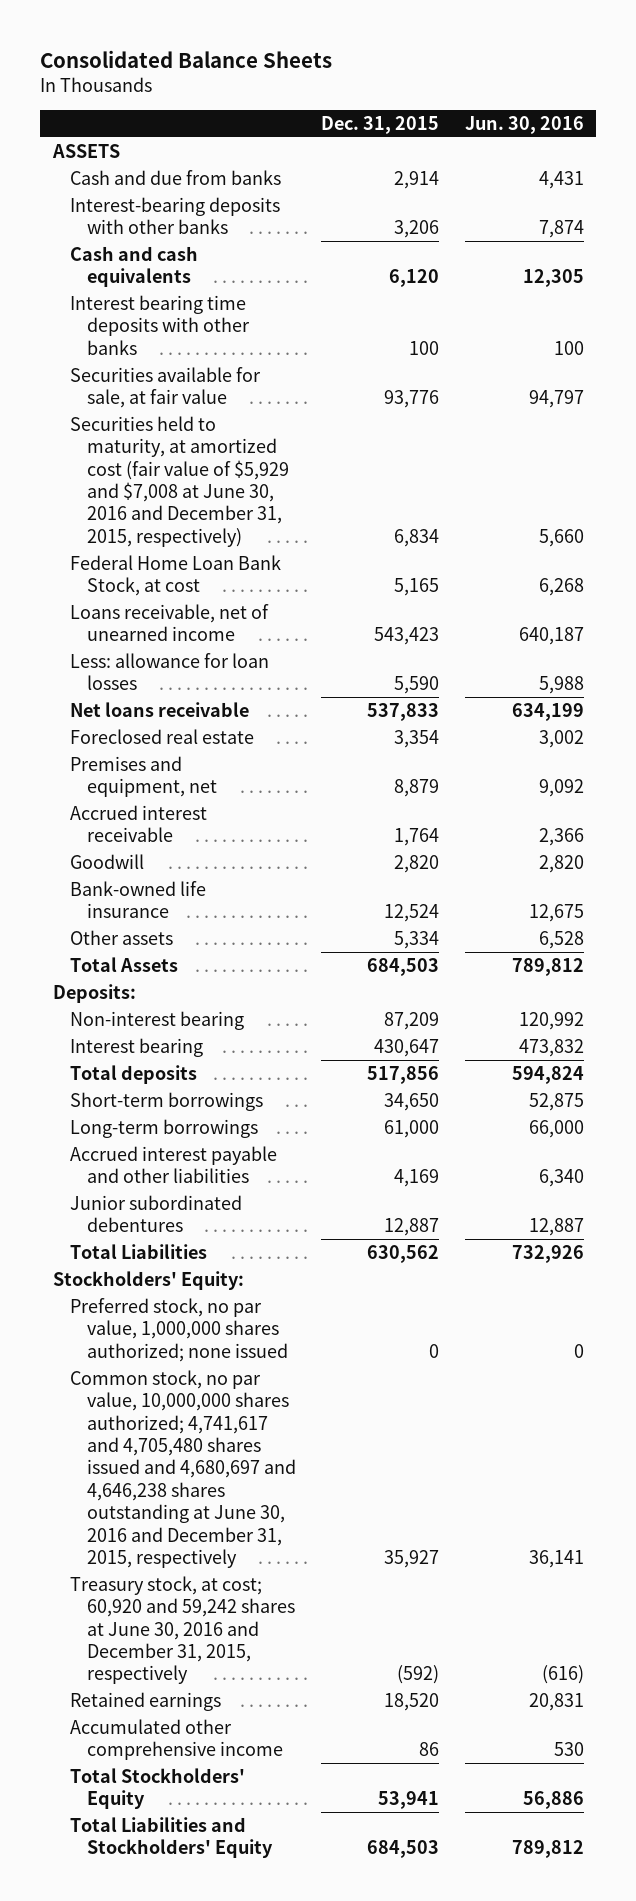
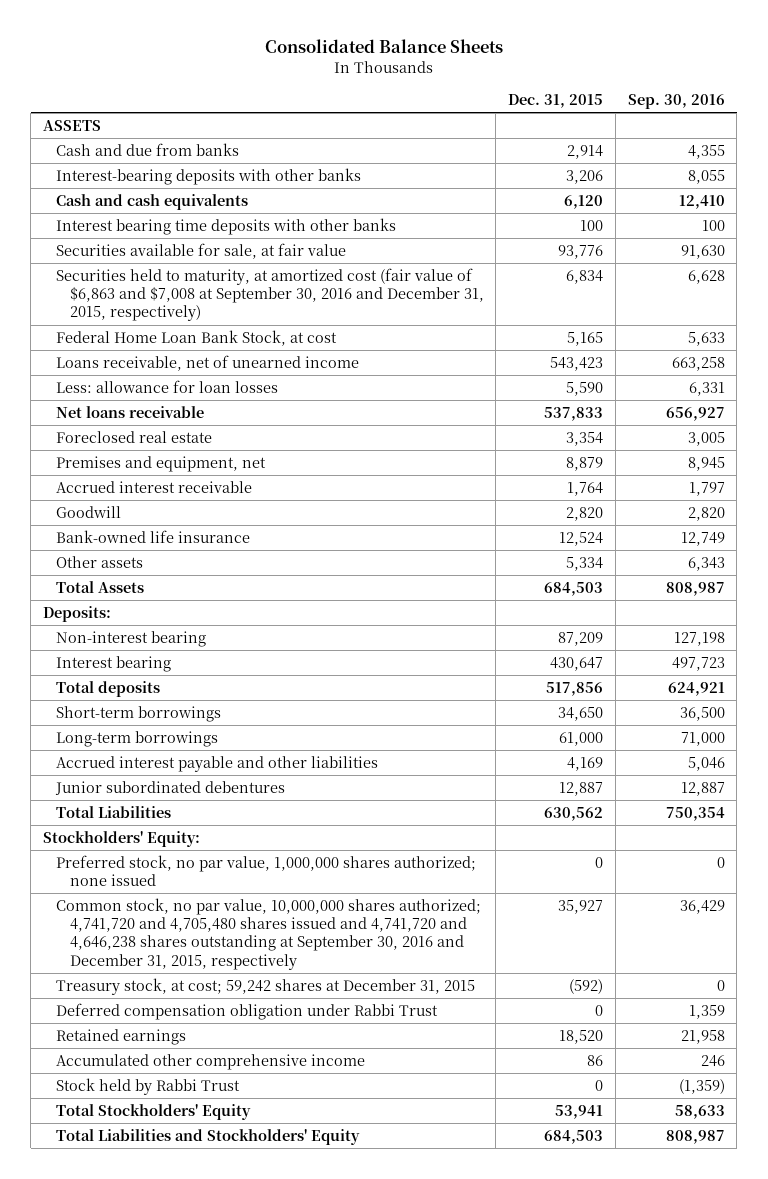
[464,115,584,134] Jun. 30, 2016 -> none
none -> [627,94,725,110] Sep. 30, 2016
[69,415,289,547] Securities held to maturity, at amortized cost (fair value of $5,929 and $7,008 at June 30, 2016 and December 31, 2015, respectively) -> [56,267,484,322] Securities held to maturity, at amortized cost (fair value of $6,863 and $7,008 at September 30, 2016 and December 31, 2015, respectively)
[69,1369,296,1568] Common stock, no par value, 10,000,000 shares authorized; 4,741,617 and 4,705,480 shares issued and 4,680,697 and 4,646,238 shares outstanding at June 30, 2016 and December 31, 2015, respectively -> [56,897,482,970] Common stock, no par value, 10,000,000 shares authorized; 4,741,720 and 4,705,480 shares issued and 4,741,720 and 4,646,238 shares outstanding at September 30, 2016 and December 31, 2015, respectively
[69,1575,295,1685] Treasury stock, at cost; 60,920 and 59,242 shares at June 30, 2016 and December 31, 2015, respectively -> [56,977,476,995] Treasury stock, at cost; 59,242 shares at December 31, 2015
none -> [56,1002,439,1020] Deferred compensation obligation under Rabbi Trust
none -> [56,1077,241,1095] Stock held by Rabbi Trust

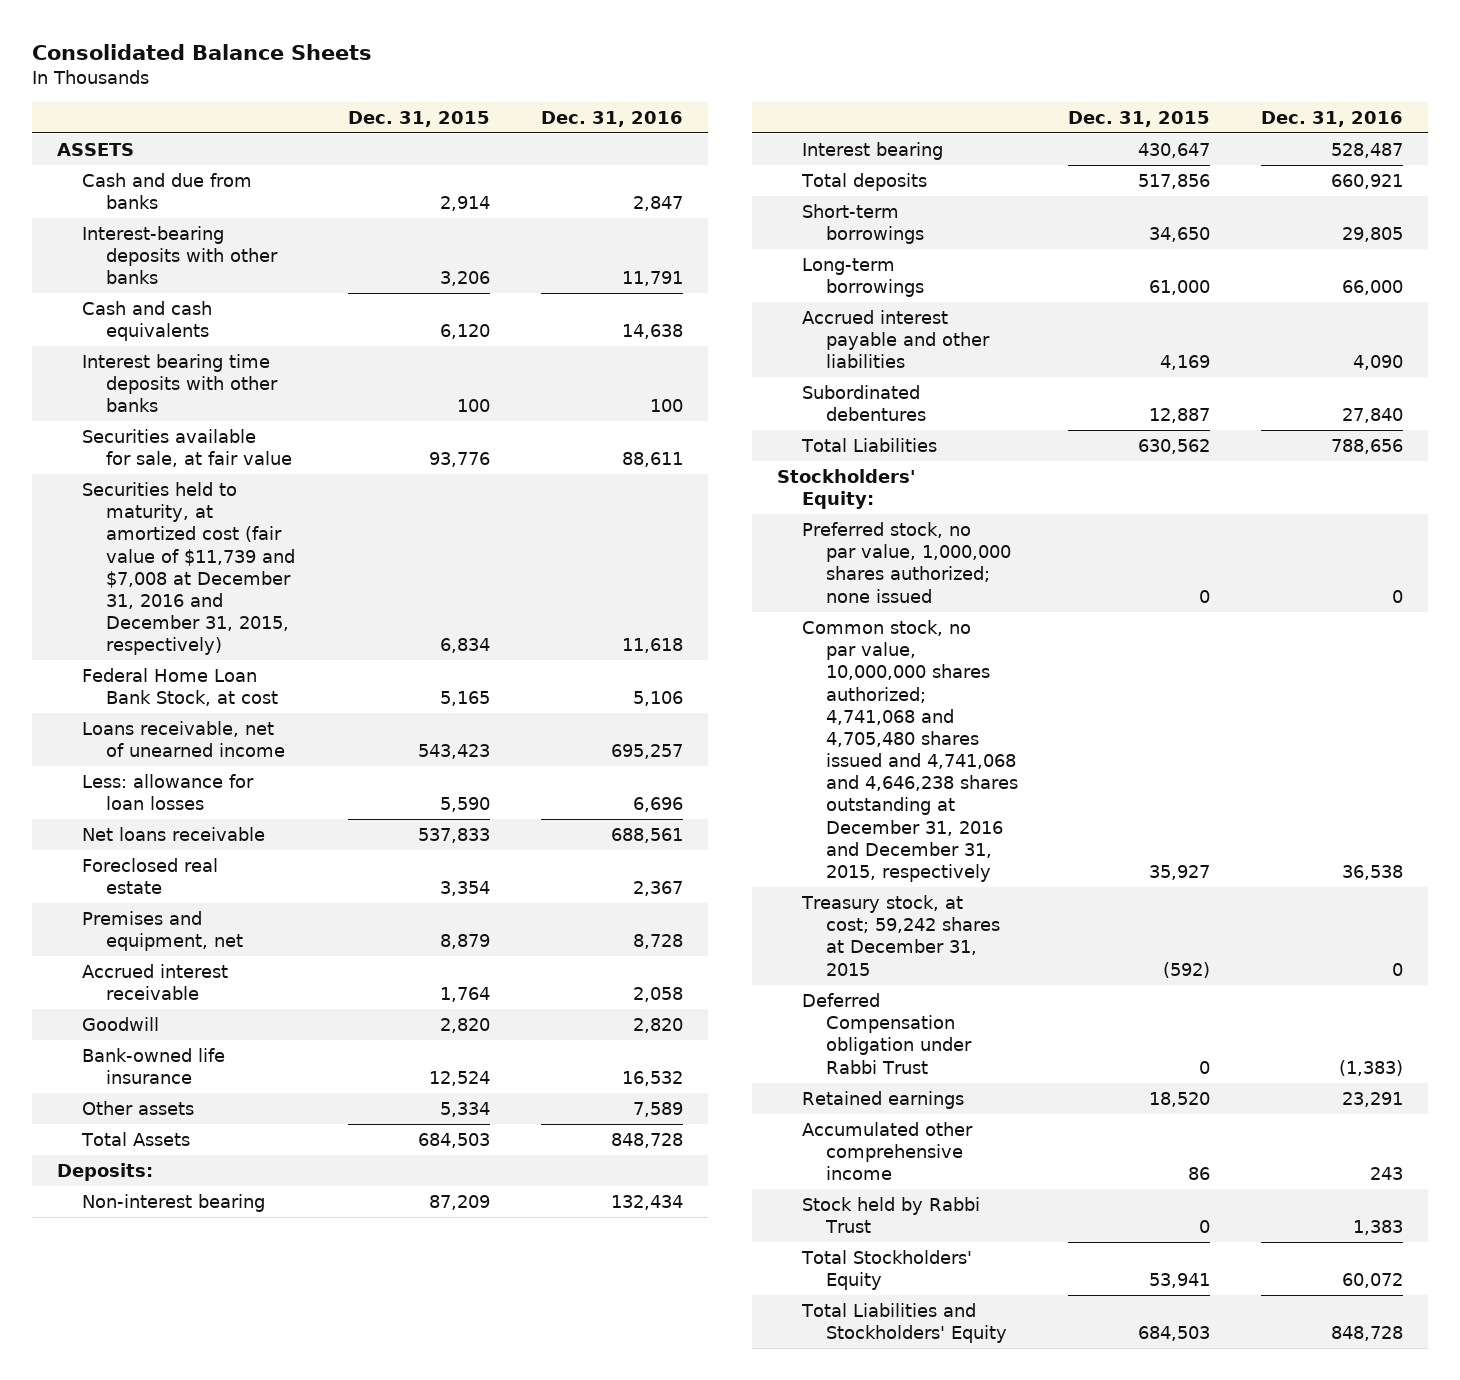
[627,94,725,110] Sep. 30, 2016 -> none
none -> [540,110,683,127] Dec. 31, 2016
[56,267,484,322] Securities held to maturity, at amortized cost (fair value of $6,863 and $7,008 at September 30, 2016 and December 31, 2015, respectively) -> [81,482,296,656] Securities held to maturity, at amortized cost (fair value of $11,739 and $7,008 at December 31, 2016 and December 31, 2015, respectively)
[55,780,286,795] Junior subordinated debentures -> [801,385,927,422] Subordinated debentures
[56,897,482,970] Common stock, no par value, 10,000,000 shares authorized; 4,741,720 and 4,705,480 shares issued and 4,741,720 and 4,646,238 shares outstanding at September 30, 2016 and December 31, 2015, respectively -> [801,620,1019,882] Common stock, no par value, 10,000,000 shares authorized; 4,741,068 and 4,705,480 shares issued and 4,741,068 and 4,646,238 shares outstanding at December 31, 2016 and December 31, 2015, respectively
[56,1002,439,1020] Deferred compensation obligation under Rabbi Trust -> [801,993,973,1074] Deferred Compensation obligation under Rabbi Trust

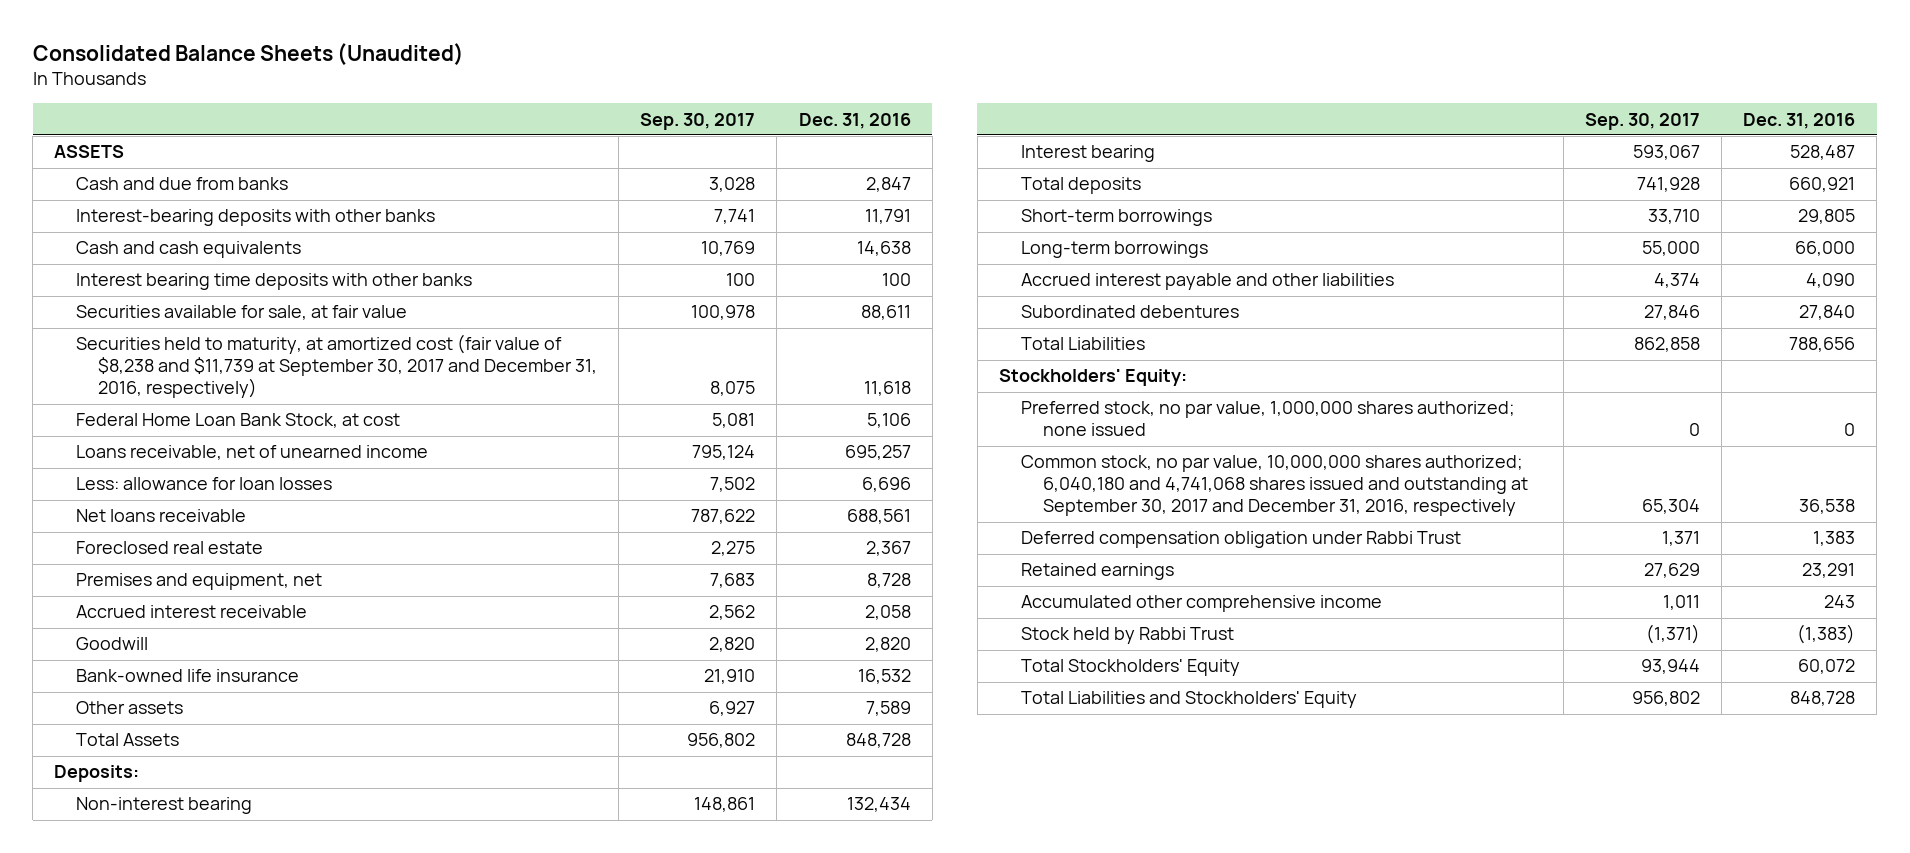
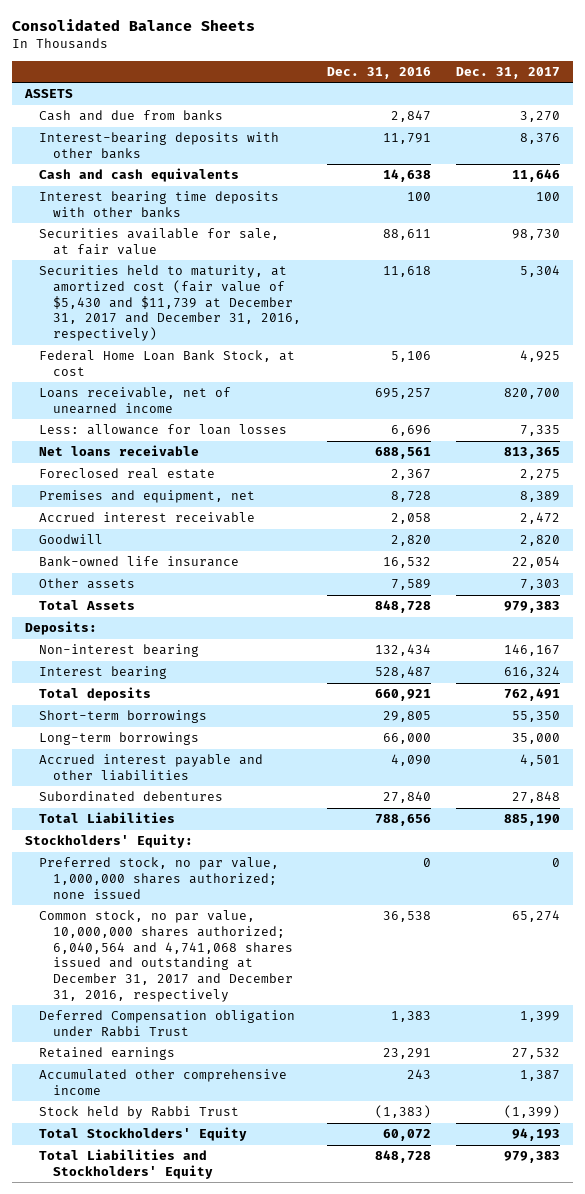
[32,42,464,65] Consolidated Balance Sheets (Unaudited) -> [11,19,255,32] Consolidated Balance Sheets
[640,112,756,130] Sep. 30, 2017 -> none
none -> [456,66,561,79] Dec. 31, 2017
[76,334,598,399] Securities held to maturity, at amortized cost (fair value of $8,238 and $11,739 at September 30, 2017 and December 31, 2016, respectively) -> [38,265,302,342] Securities held to maturity, at amortized cost (fair value of $5,430 and $11,739 at December 31, 2017 and December 31, 2016, respectively)
[1020,455,1528,517] Common stock, no par value, 10,000,000 shares authorized; 6,040,180 and 4,741,068 shares issued and outstanding at September 30, 2017 and December 31, 2016, respectively -> [38,910,294,1003] Common stock, no par value, 10,000,000 shares authorized; 6,040,564 and 4,741,068 shares issued and outstanding at December 31, 2017 and December 31, 2016, respectively
[1020,531,1461,549] Deferred compensation obligation under Rabbi Trust -> [38,1010,295,1037] Deferred Compensation obligation under Rabbi Trust

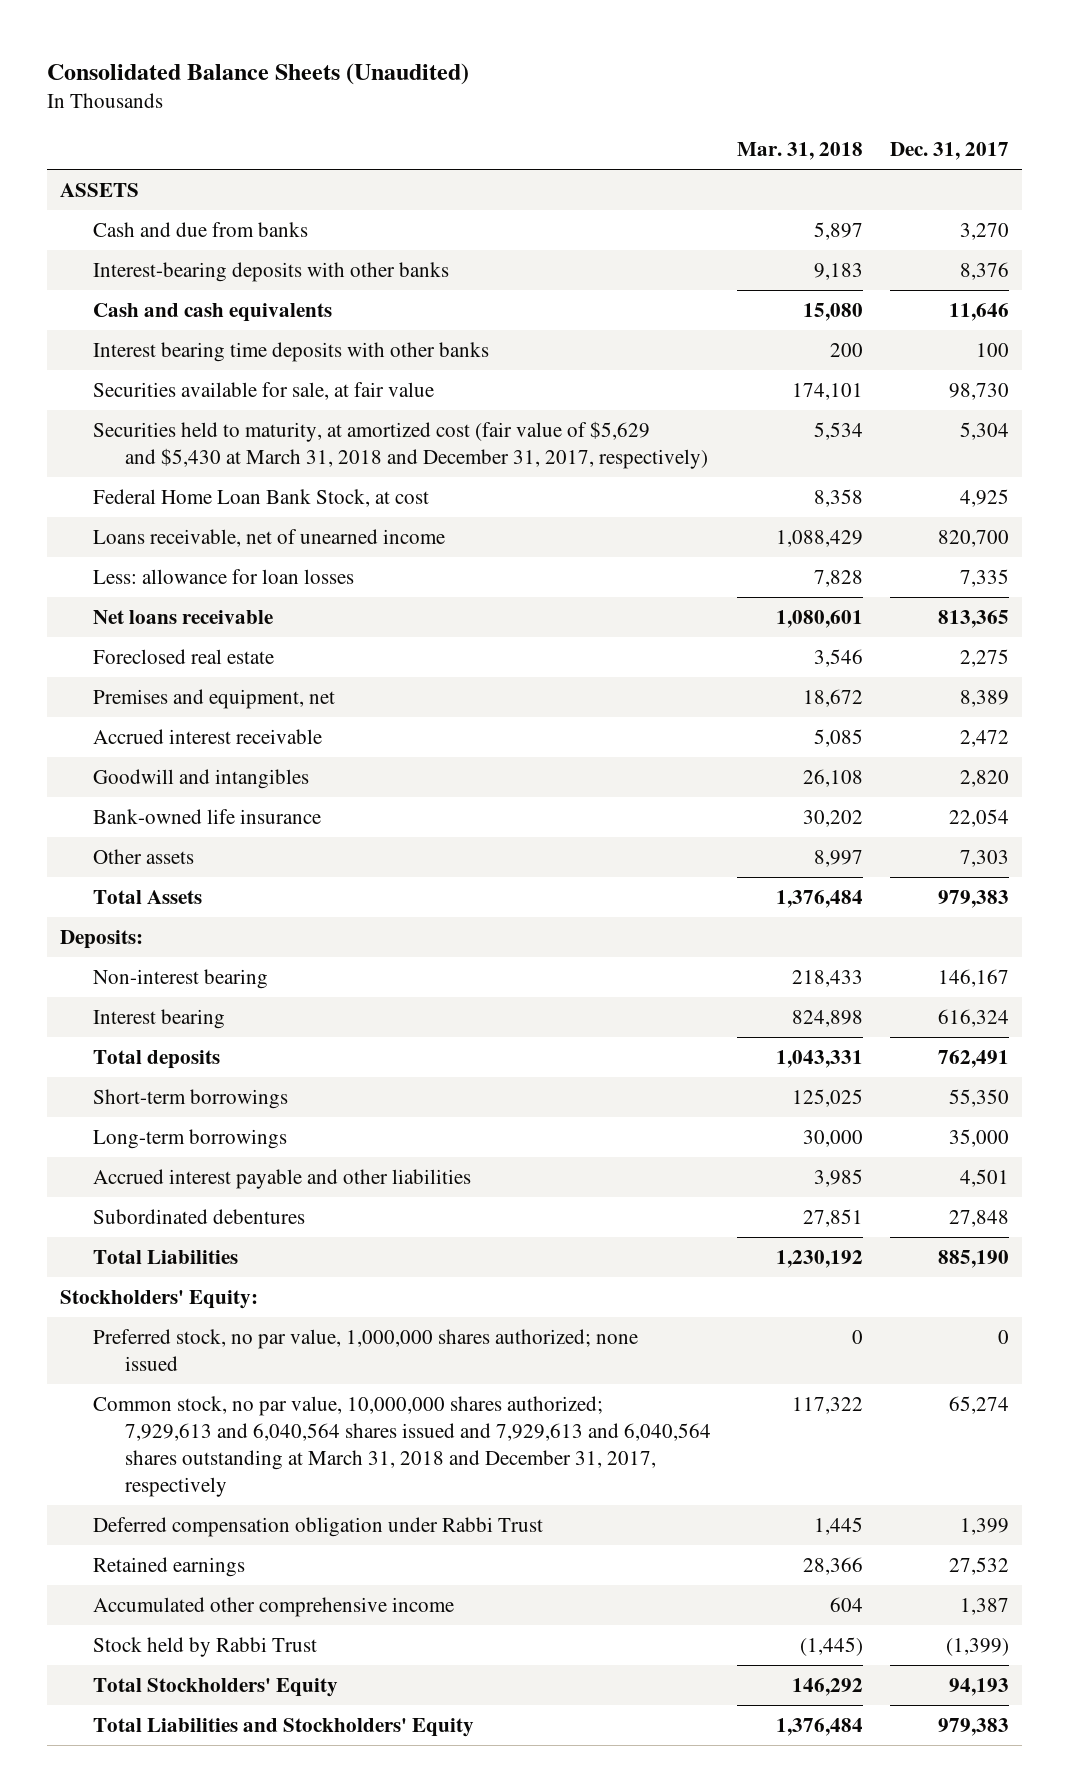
[11,19,255,32] Consolidated Balance Sheets -> [47,62,470,85] Consolidated Balance Sheets (Unaudited)
[326,66,431,79] Dec. 31, 2016 -> none
none -> [737,142,864,161] Mar. 31, 2018
[38,265,302,342] Securities held to maturity, at amortized cost (fair value of $5,430 and $11,739 at December 31, 2017 and December 31, 2016, respectively) -> [92,420,709,469] Securities held to maturity, at amortized cost (fair value of $5,629 and $5,430 at March 31, 2018 and December 31, 2017, respectively)
[38,534,103,545] Goodwill -> [92,768,309,789] Goodwill and intangibles
[38,910,294,1003] Common stock, no par value, 10,000,000 shares authorized; 6,040,564 and 4,741,068 shares issued and outstanding at December 31, 2017 and December 31, 2016, respectively -> [92,1395,712,1497] Common stock, no par value, 10,000,000 shares authorized; 7,929,613 and 6,040,564 shares issued and 7,929,613 and 6,040,564 shares outstanding at March 31, 2018 and December 31, 2017, respectively
[38,1010,295,1037] Deferred Compensation obligation under Rabbi Trust -> [92,1516,543,1537] Deferred compensation obligation under Rabbi Trust

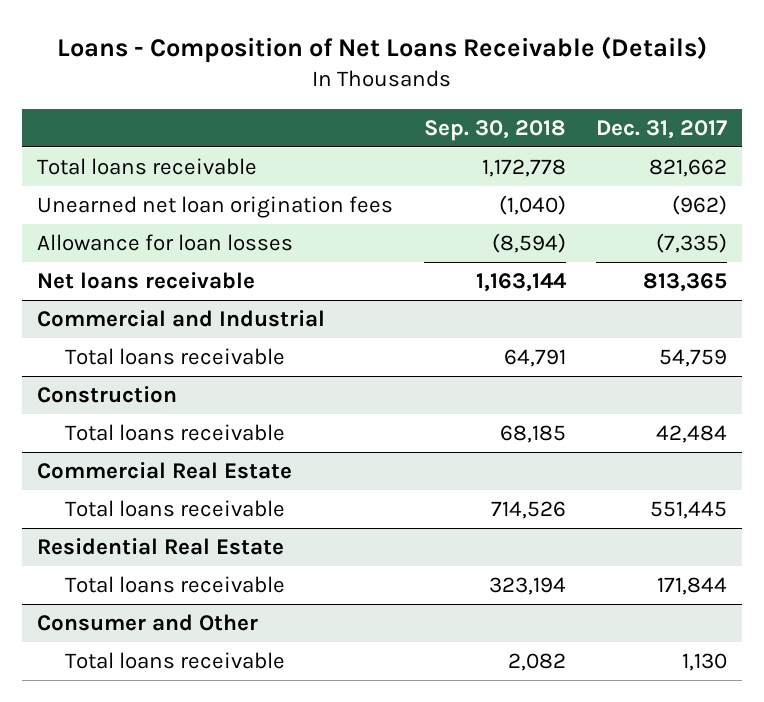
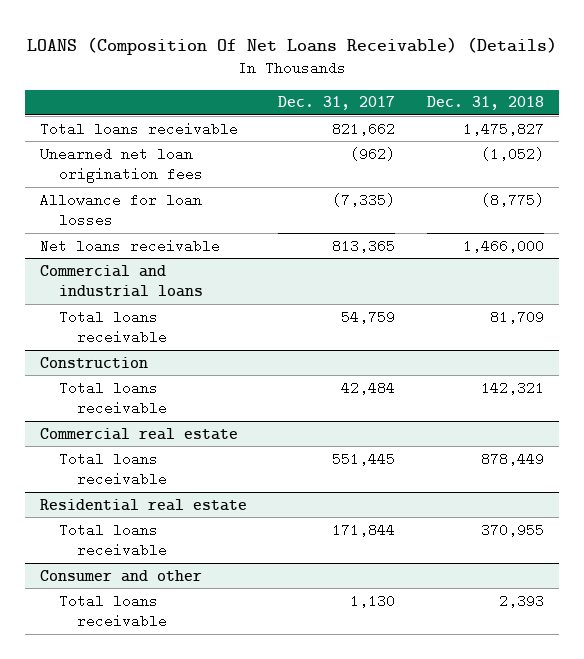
[57,36,708,64] Loans - Composition of Net Loans Receivable (Details) -> [26,36,557,55] LOANS (Composition Of Net Loans Receivable) (Details)
[423,119,566,141] Sep. 30, 2018 -> none
none -> [426,96,544,111] Dec. 31, 2018
[37,310,326,328] Commercial and Industrial -> [40,264,203,298] Commercial and industrial loans
[37,462,293,480] Commercial Real Estate -> [40,427,239,440] Commercial real estate
[37,538,285,556] Residential Real Estate -> [40,498,248,511] Residential real estate
[37,614,259,632] Consumer and Other -> [40,569,203,582] Consumer and other

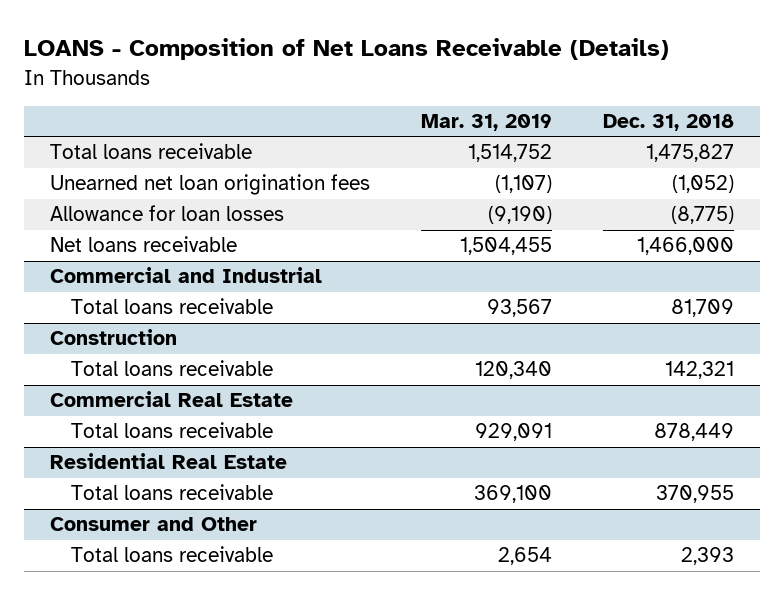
[26,36,557,55] LOANS (Composition Of Net Loans Receivable) (Details) -> [24,38,670,61] LOANS - Composition of Net Loans Receivable (Details)
[278,96,396,111] Dec. 31, 2017 -> none
none -> [420,113,552,131] Mar. 31, 2019
[40,264,203,298] Commercial and industrial loans -> [49,267,322,284] Commercial and Industrial
[40,427,239,440] Commercial real estate -> [49,391,293,408] Commercial Real Estate
[40,498,248,511] Residential real estate -> [49,453,287,470] Residential Real Estate
[40,569,203,582] Consumer and other -> [49,517,257,532] Consumer and Other

